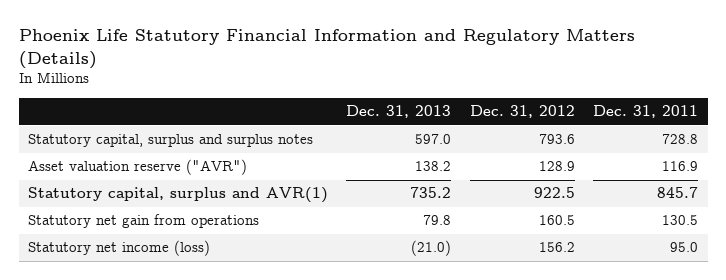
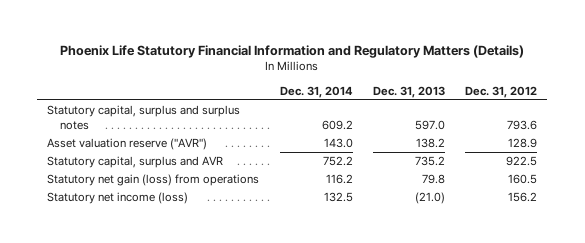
[593,105,699,119] Dec. 31, 2011 -> none
none -> [279,85,353,98] Dec. 31, 2014
[27,187,328,204] Statutory capital, surplus and AVR(1) -> [47,156,224,169] Statutory capital, surplus and AVR
[27,214,259,229] Statutory net gain from operations -> [47,174,260,187] Statutory net gain (loss) from operations

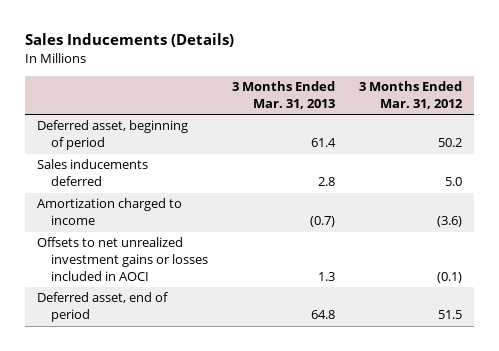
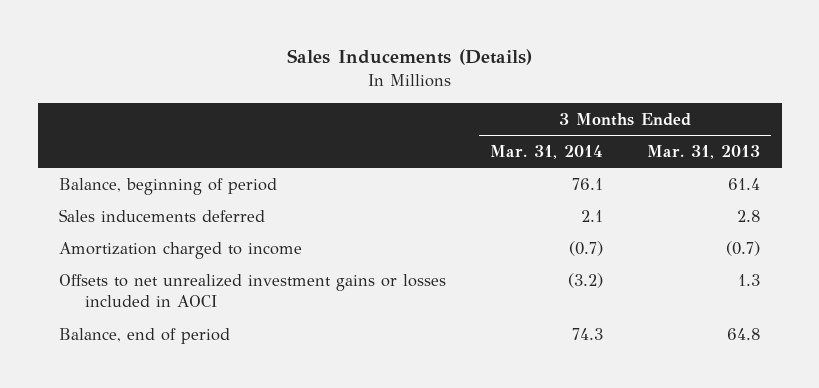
[359,81,464,109] 3 Months Ended Mar. 31, 2012 -> none
none -> [490,144,604,159] Mar. 31, 2014
[37,120,189,151] Deferred asset, beginning of period -> [59,177,278,195] Balance, beginning of period
[37,292,169,323] Deferred asset, end of period -> [59,327,231,344] Balance, end of period

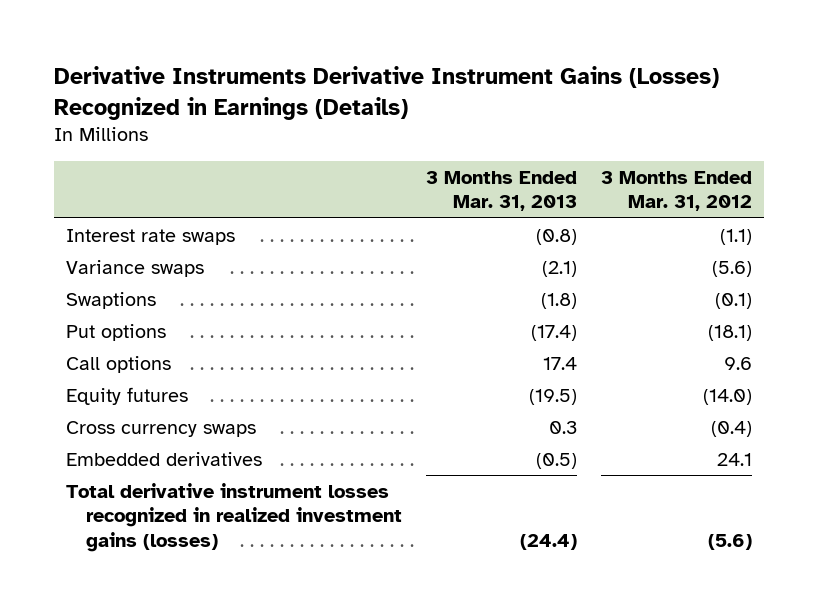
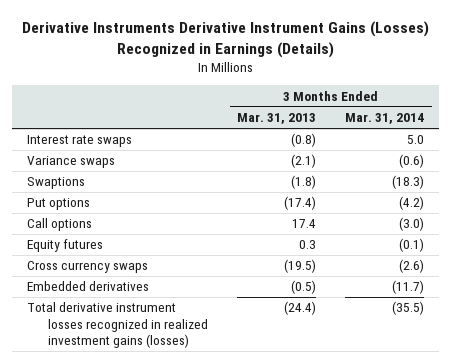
[600,170,752,212] 3 Months Ended Mar. 31, 2012 -> none
none -> [345,113,425,125] Mar. 31, 2014
[528,388,577,405] (19.5) -> [299,240,317,250] 0.3
[548,420,577,434] 0.3 -> [284,259,317,274] (19.5)

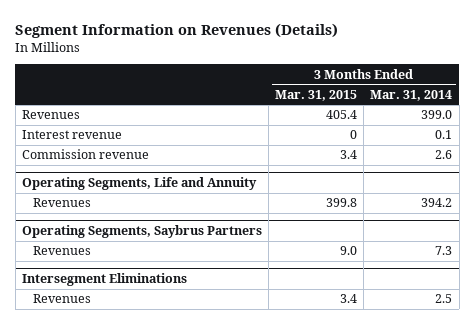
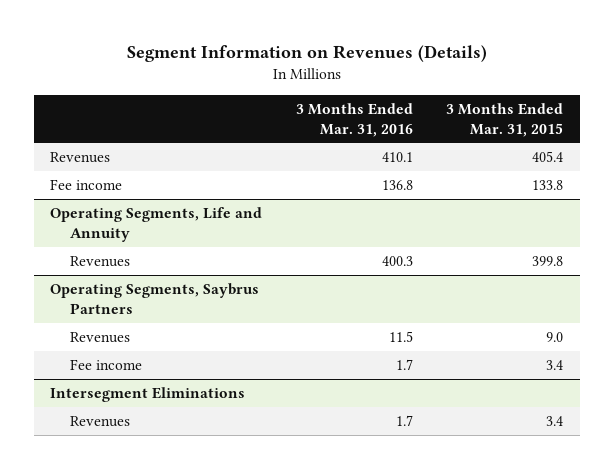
[370,89,453,101] Mar. 31, 2014 -> none
none -> [295,102,413,137] 3 Months Ended Mar. 31, 2016
[21,130,122,140] Interest revenue -> none
[21,149,149,160] Commission revenue -> none
none -> [50,178,123,190] Fee income
none -> [70,358,143,370] Fee income

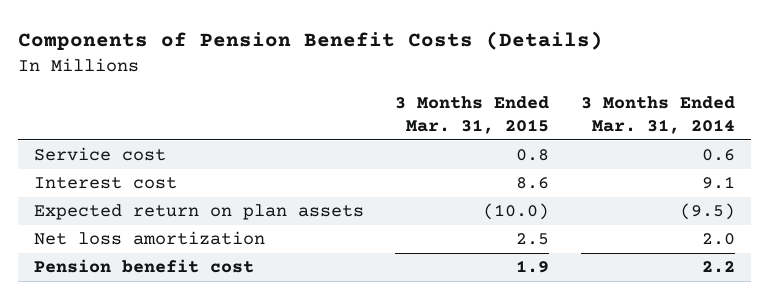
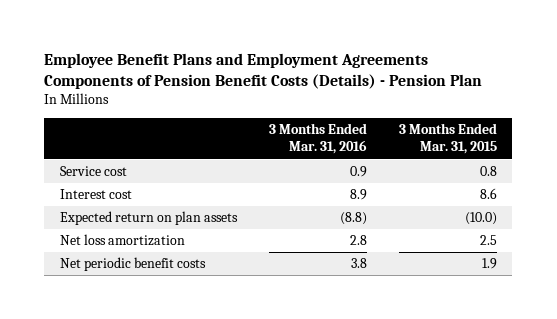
[17,31,603,51] Components of Pension Benefit Costs (Details) -> [44,53,483,90] Employee Benefit Plans and Employment Agreements Components of Pension Benefit Costs (Details) - Pension Plan
[581,96,736,135] 3 Months Ended Mar. 31, 2014 -> none
none -> [268,123,367,155] 3 Months Ended Mar. 31, 2016
[33,259,254,274] Pension benefit cost -> [60,257,207,272] Net periodic benefit costs

